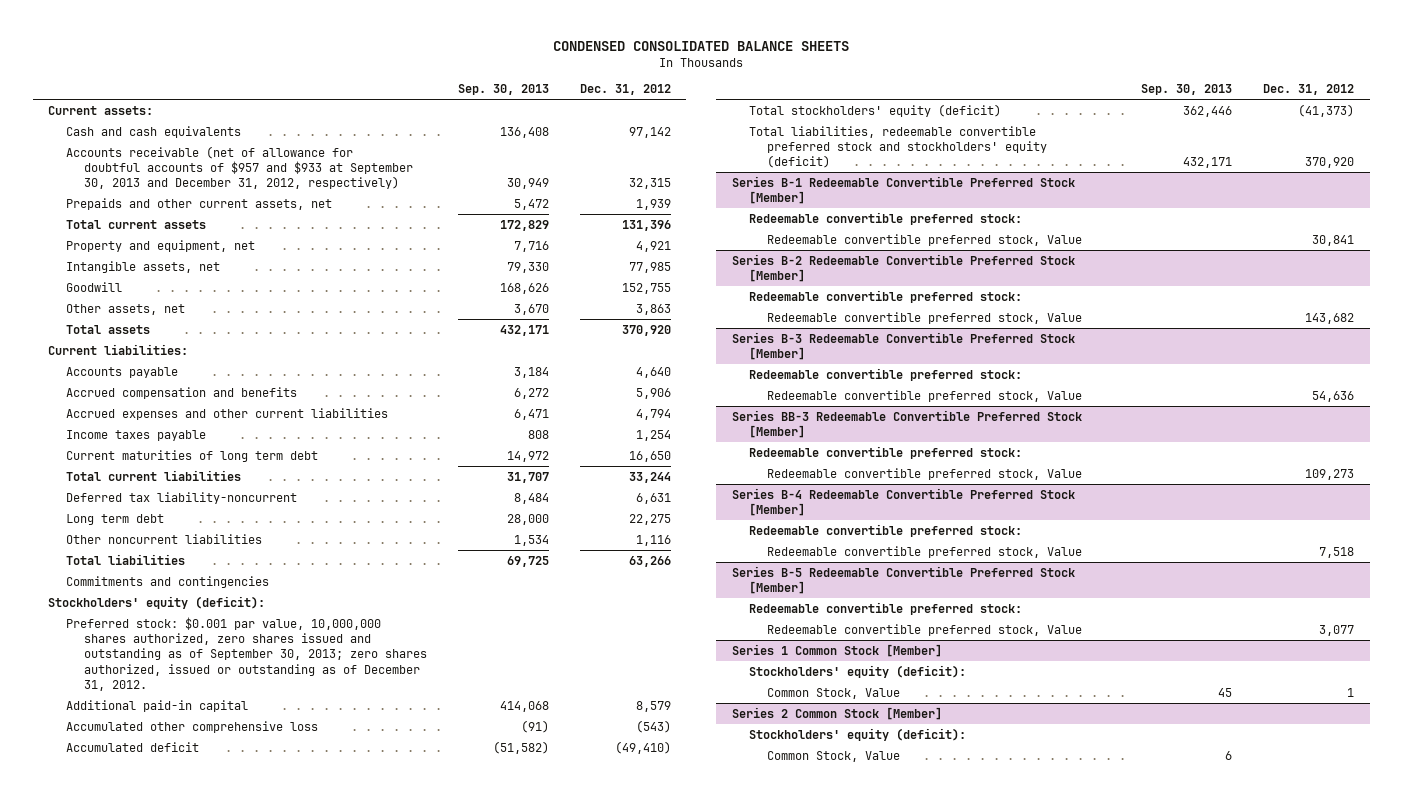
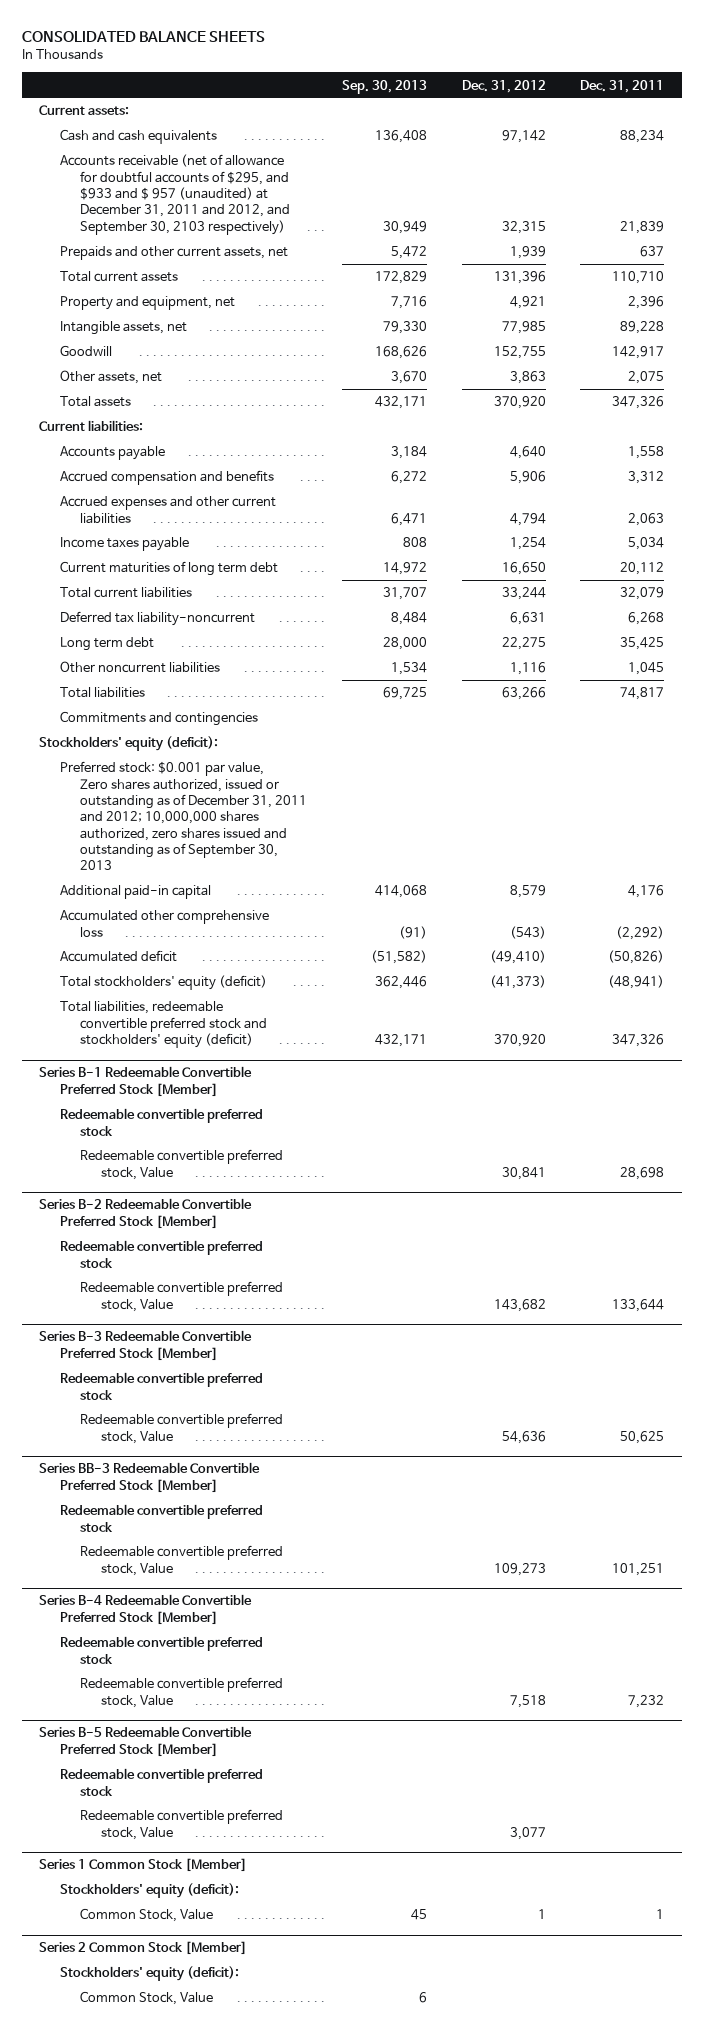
[553,40,850,51] CONDENSED CONSOLIDATED BALANCE SHEETS -> [21,30,265,42] CONSOLIDATED BALANCE SHEETS
none -> [580,79,665,93] Dec. 31, 2011
[65,145,413,190] Accounts receivable (net of allowance for doubtful accounts of $957 and $933 at September 30, 2013 and December 31, 2012, respectively) -> [59,154,291,235] Accounts receivable (net of allowance for doubtful accounts of $295, and $933 and $ 957 (unaudited) at December 31, 2011 and 2012, and September 30, 2103 respectively)
[65,616,427,691] Preferred stock: $0.001 par value, 10,000,000 shares authorized, zero shares issued and outstanding as of September 30, 2013; zero shares authorized, issued or outstanding as of December 31, 2012. -> [59,761,308,871] Preferred stock: $0.001 par value, Zero shares authorized, issued or outstanding as of December 31, 2011 and 2012; 10,000,000 shares authorized, zero shares issued and outstanding as of September 30, 2013
[749,211,1023,225] Redeemable convertible preferred stock: -> [59,1108,263,1136] Redeemable convertible preferred stock
[749,289,1023,303] Redeemable convertible preferred stock: -> [59,1240,263,1268] Redeemable convertible preferred stock
[749,367,1023,381] Redeemable convertible preferred stock: -> [59,1372,263,1400] Redeemable convertible preferred stock
[749,445,1023,459] Redeemable convertible preferred stock: -> [59,1504,263,1532] Redeemable convertible preferred stock
[749,523,1023,537] Redeemable convertible preferred stock: -> [59,1636,263,1664] Redeemable convertible preferred stock
[749,601,1023,615] Redeemable convertible preferred stock: -> [59,1768,263,1796] Redeemable convertible preferred stock

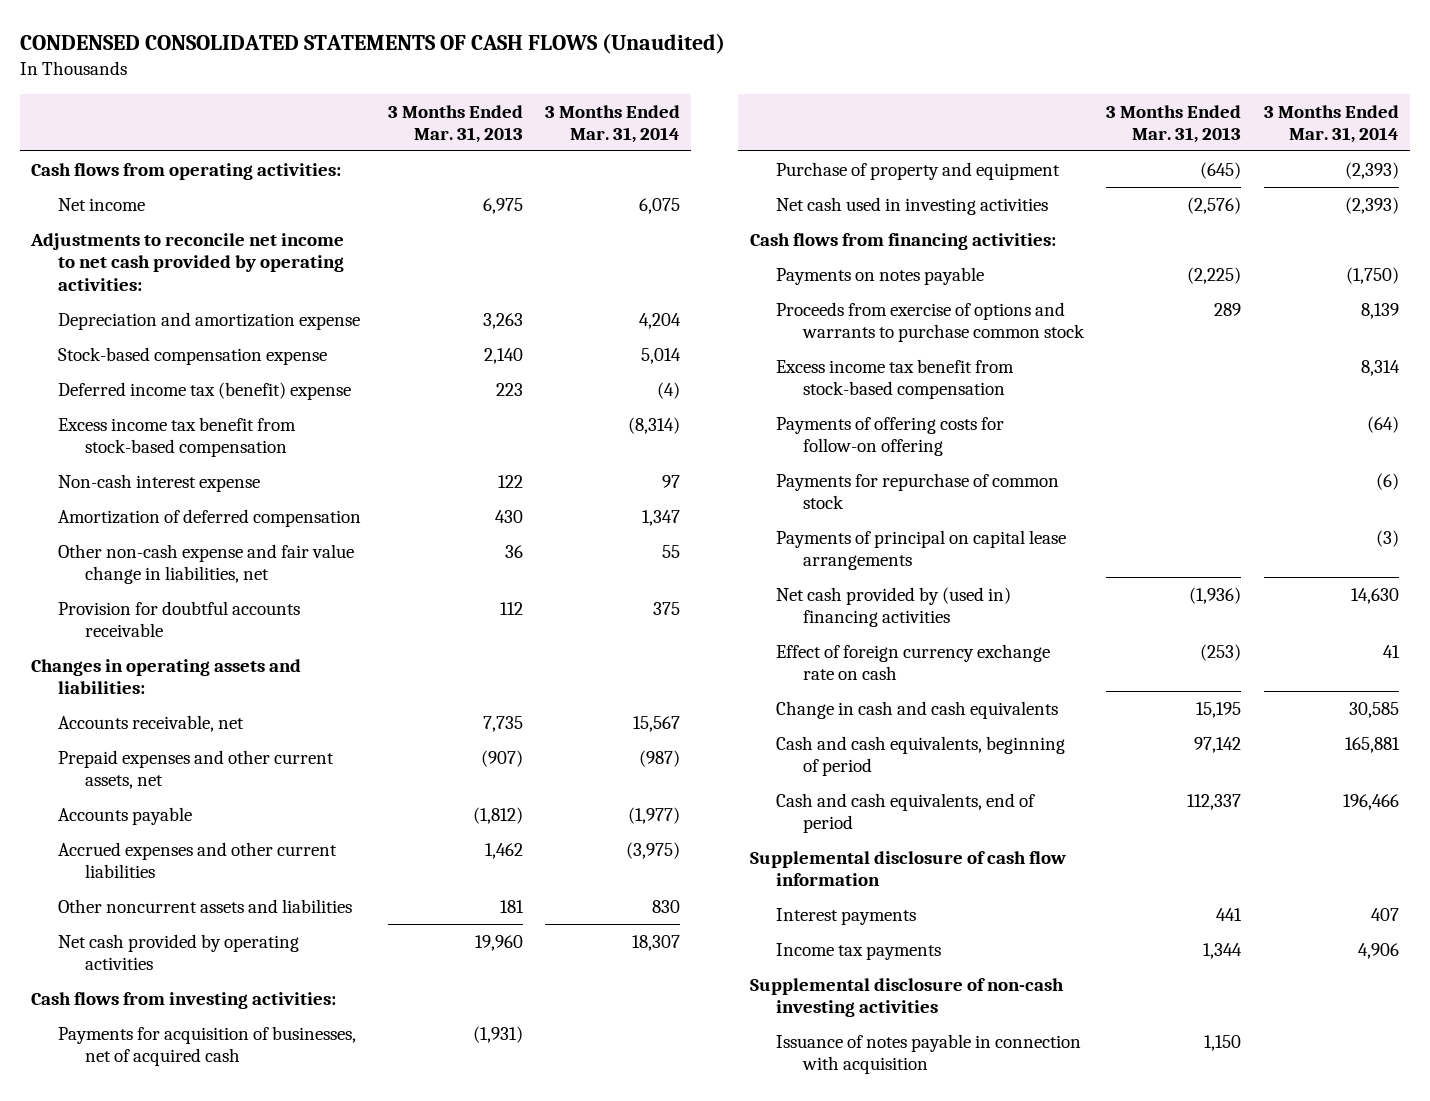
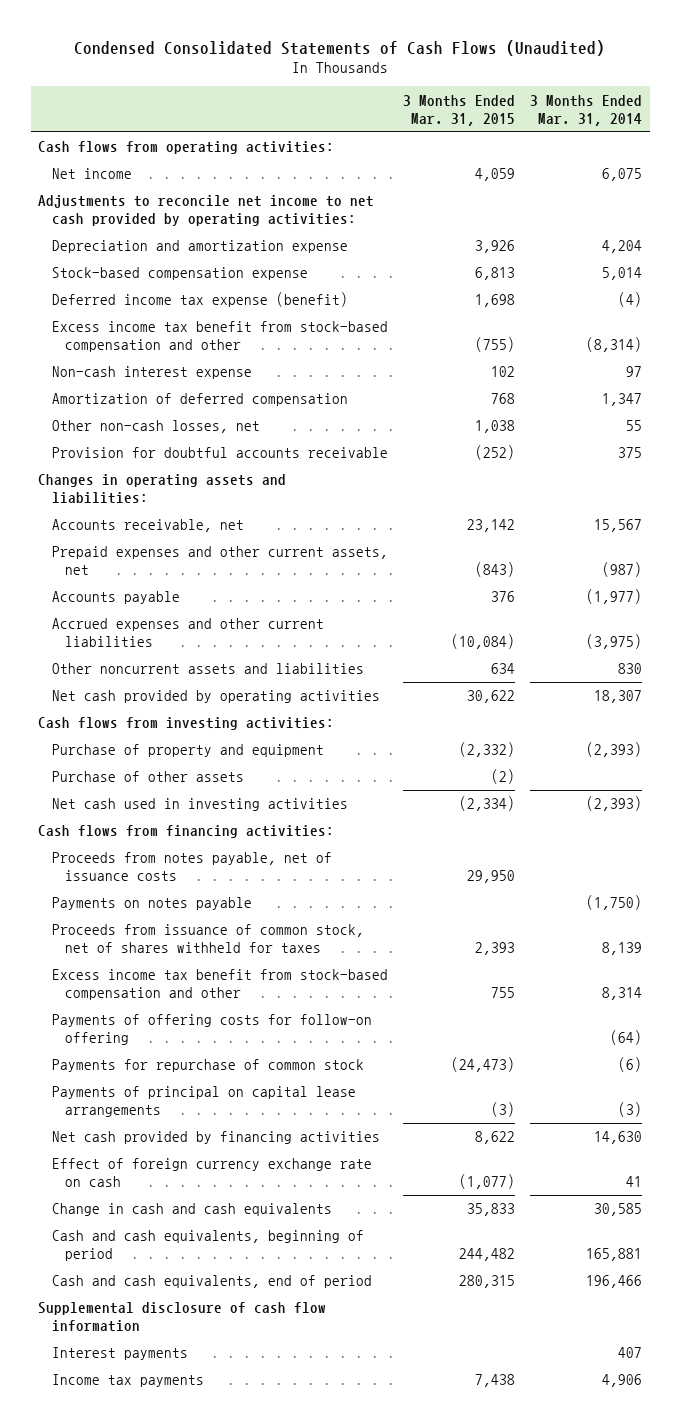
[20,32,726,54] CONDENSED CONSOLIDATED STATEMENTS OF CASH FLOWS (Unaudited) -> [74,39,606,56] Condensed Consolidated Statements of Cash Flows (Unaudited)
[388,104,524,144] 3 Months Ended Mar. 31, 2013 -> none
none -> [403,94,516,126] 3 Months Ended Mar. 31, 2015
[58,381,352,400] Deferred income tax (benefit) expense -> [51,292,348,308] Deferred income tax expense (benefit)
[58,416,297,458] Excess income tax benefit from stock-based compensation -> [51,321,388,353] Excess income tax benefit from stock-based compensation and other
[58,543,355,585] Other non-cash expense and fair value change in liabilities, net -> none
none -> [51,420,260,434] Other non-cash losses, net
[58,1025,357,1067] Payments for acquisition of businesses, net of acquired cash -> none
none -> [51,771,244,783] Purchase of other assets
none -> [51,852,332,882] Proceeds from notes payable, net of issuance costs
[776,301,1086,343] Proceeds from exercise of options and warrants to purchase common stock -> [51,924,364,954] Proceeds from issuance of common stock, net of shares withheld for taxes
[776,358,1015,400] Excess income tax benefit from stock-based compensation -> [51,969,388,1001] Excess income tax benefit from stock-based compensation and other
[776,586,1012,628] Net cash provided by (used in) financing activities -> [51,1131,380,1145] Net cash provided by financing activities
[749,977,1064,1018] Supplemental disclosure of non-cash investing activities -> none
[776,1033,1082,1075] Issuance of notes payable in connection with acquisition -> none

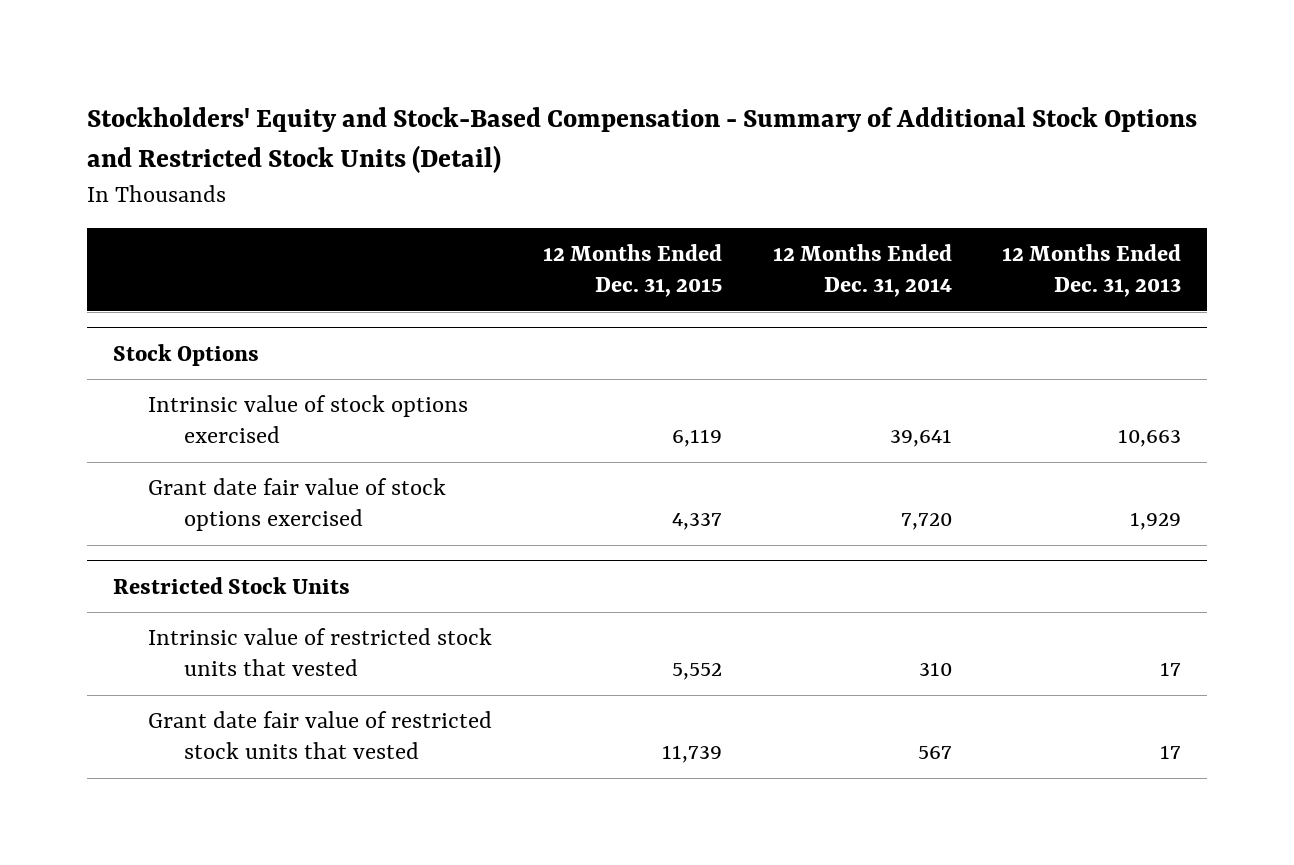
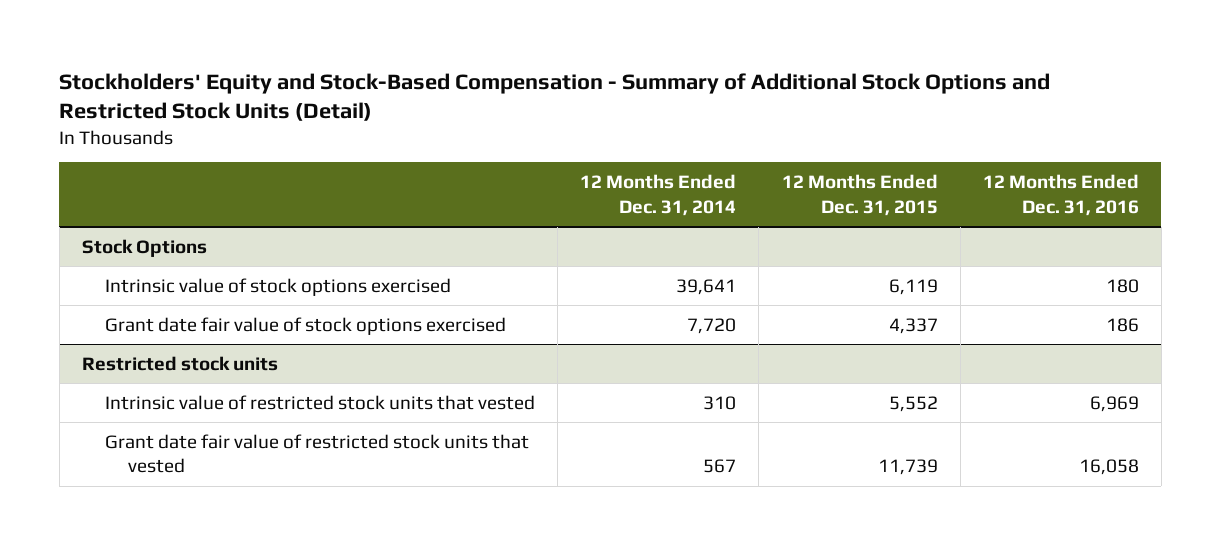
[1002,243,1182,298] 12 Months Ended Dec. 31, 2013 -> none
none -> [982,174,1139,216] 12 Months Ended Dec. 31, 2016
[112,576,350,594] Restricted Stock Units -> [81,355,278,371] Restricted stock units

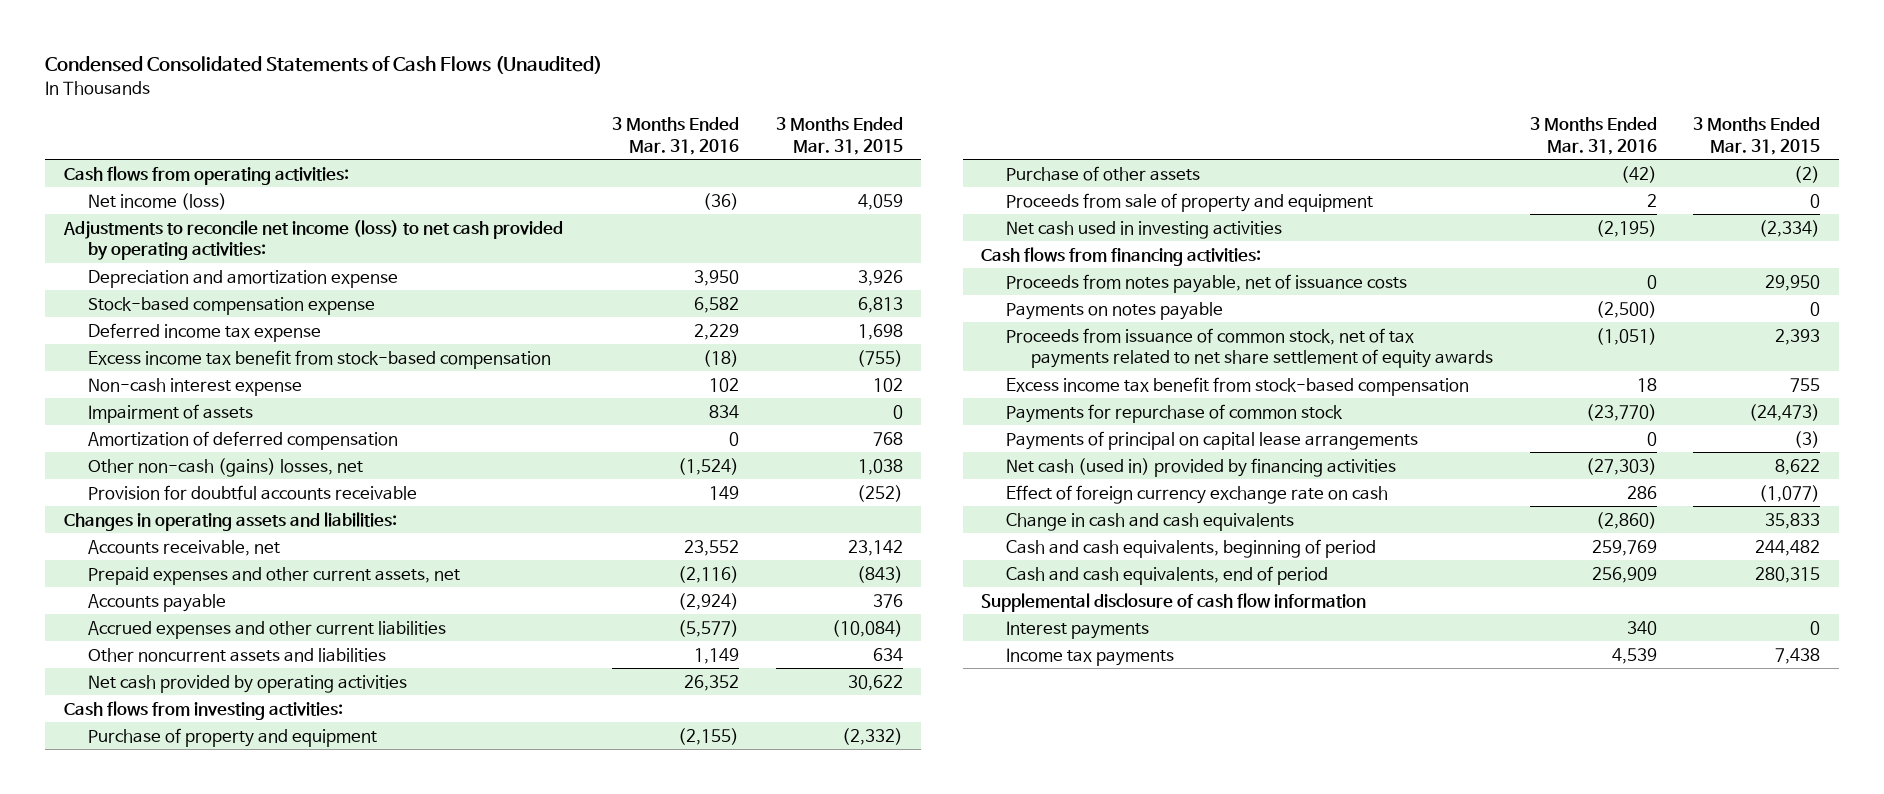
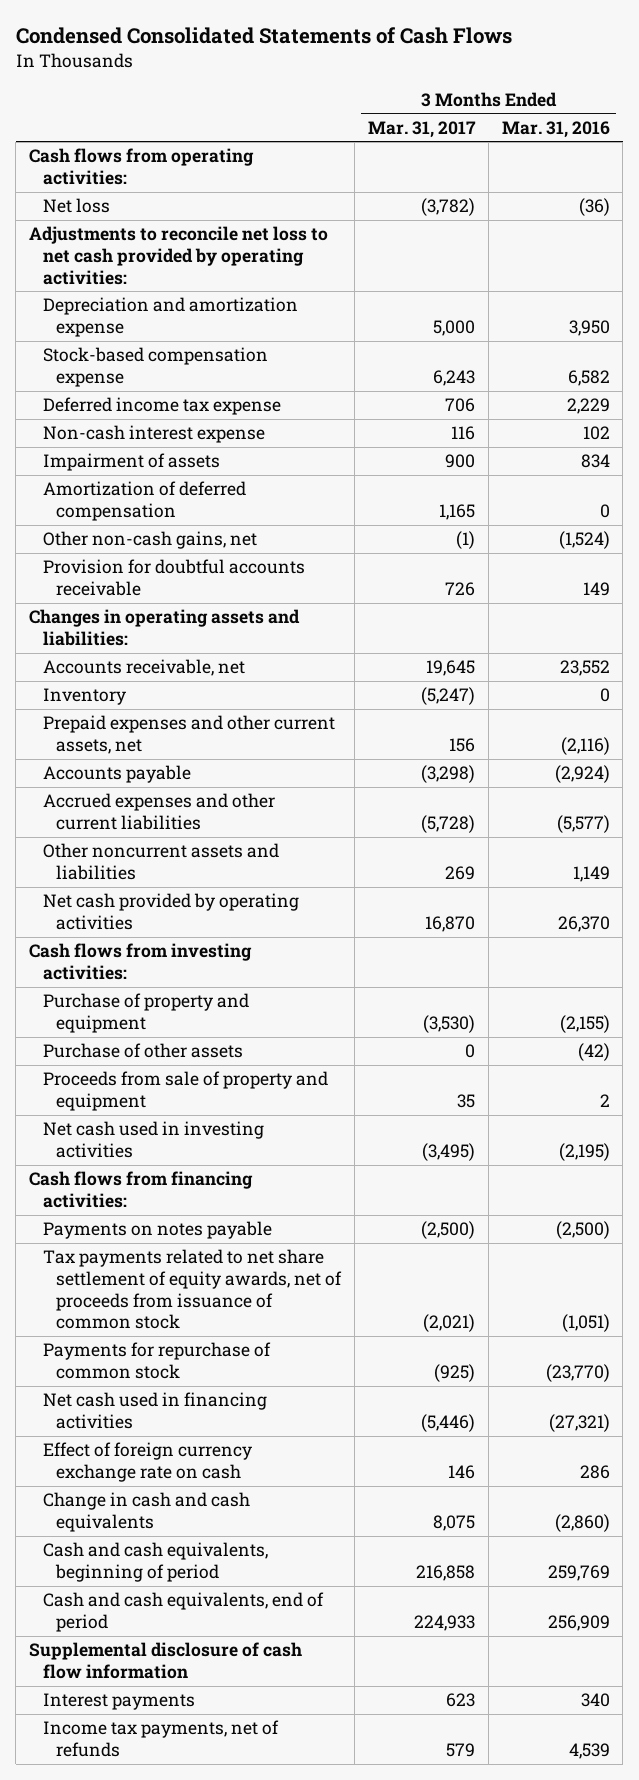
[45,56,603,75] Condensed Consolidated Statements of Cash Flows (Unaudited) -> [15,27,512,45] Condensed Consolidated Statements of Cash Flows
[775,117,903,155] 3 Months Ended Mar. 31, 2015 -> none
none -> [367,120,476,138] Mar. 31, 2017
[88,192,228,210] Net income (loss) -> [42,198,110,214] Net loss
[62,219,563,260] Adjustments to reconcile net income (loss) to net cash provided by operating activities: -> [29,226,329,285] Adjustments to reconcile net loss to net cash provided by operating activities:
[88,349,552,369] Excess income tax benefit from stock-based compensation -> none
[88,457,364,477] Other non-cash (gains) losses, net -> [42,531,257,550] Other non-cash gains, net
none -> [42,688,126,706] Inventory
[683,674,739,691] 26,352 -> [557,915,610,932] 26,370
[1006,273,1408,293] Proceeds from notes payable, net of issuance costs -> none
[1006,376,1470,396] Excess income tax benefit from stock-based compensation -> none
[1006,327,1493,368] Proceeds from issuance of common stock, net of tax payments related to net share settlement of equity awards -> [42,1249,343,1330] Tax payments related to net share settlement of equity awards, net of proceeds from issuance of common stock
[1006,430,1419,450] Payments of principal on capital lease arrangements -> none
[1006,457,1397,477] Net cash (used in) provided by financing activities -> [42,1392,267,1429] Net cash used in financing activities
[1585,457,1657,475] (27,303) -> [548,1413,610,1432] (27,321)
[1006,647,1175,666] Income tax payments -> [42,1720,279,1757] Income tax payments, net of refunds

